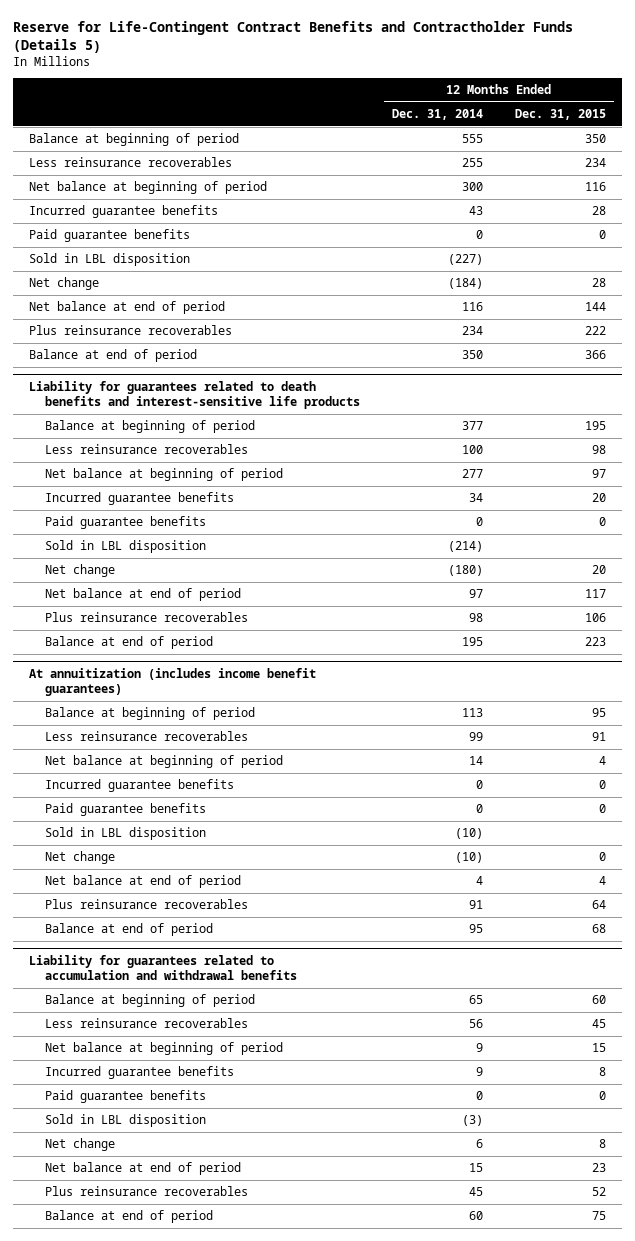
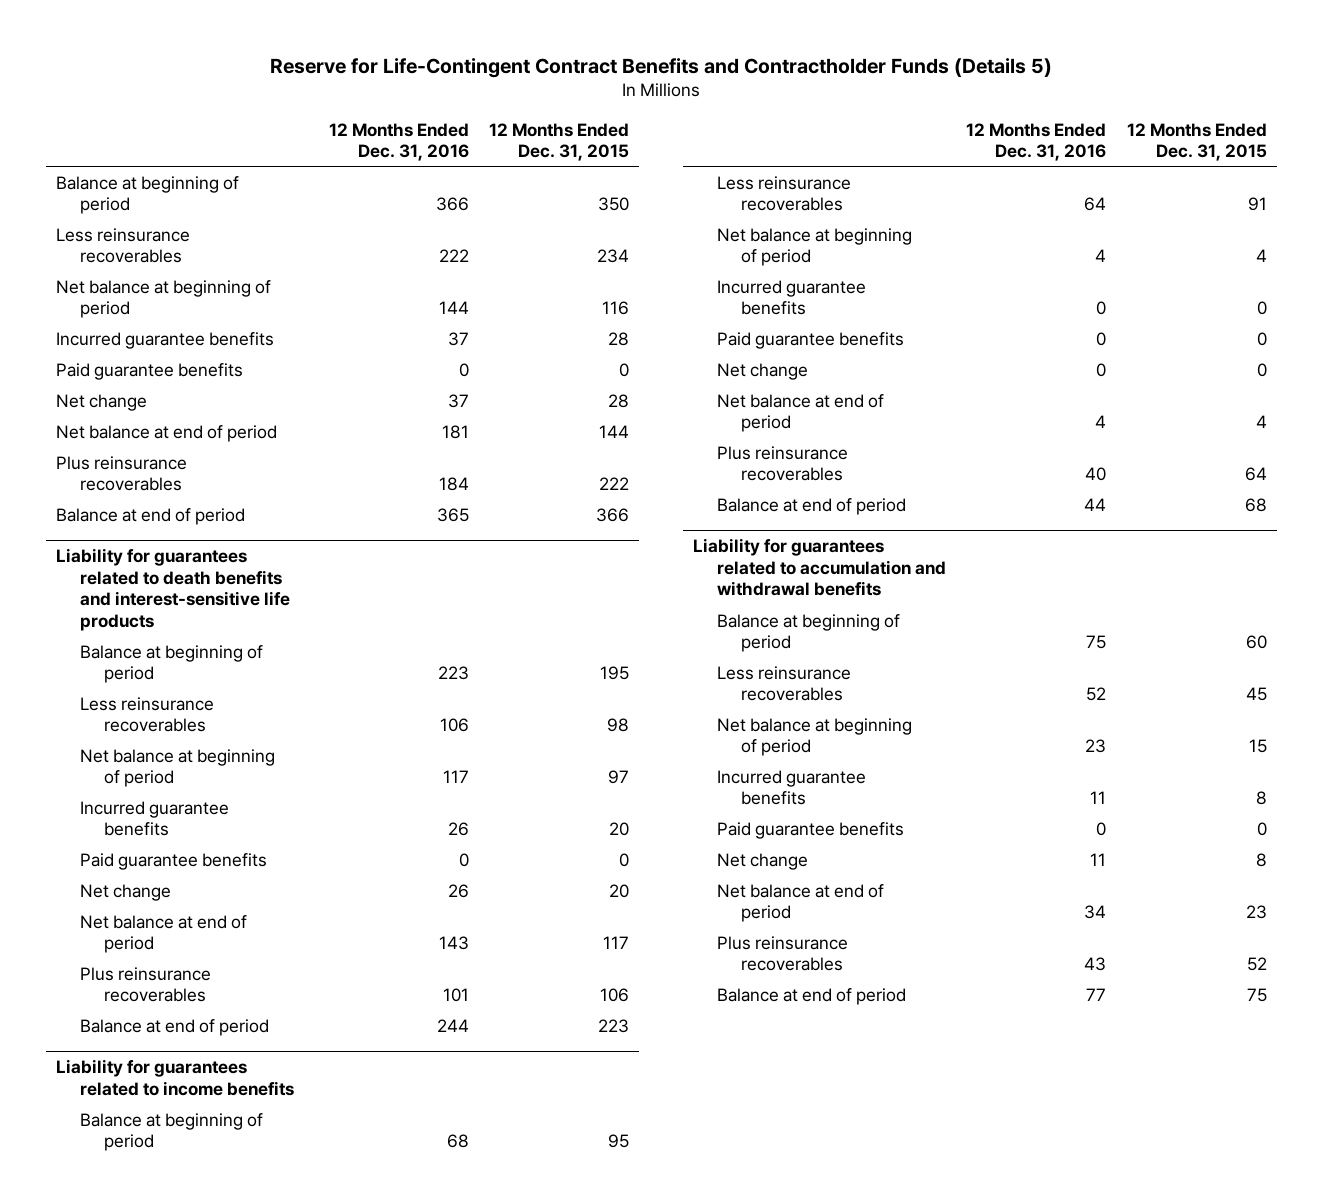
[391,109,483,121] Dec. 31, 2014 -> none
none -> [329,122,470,162] 12 Months Ended Dec. 31, 2016
[29,253,191,267] Sold in LBL disposition -> none
[44,540,206,554] Sold in LBL disposition -> none
[29,667,317,696] At annuitization (includes income benefit guarantees) -> [55,1059,294,1096] Liability for guarantees related to income benefits
[44,827,206,841] Sold in LBL disposition -> none
[44,1114,206,1128] Sold in LBL disposition -> none

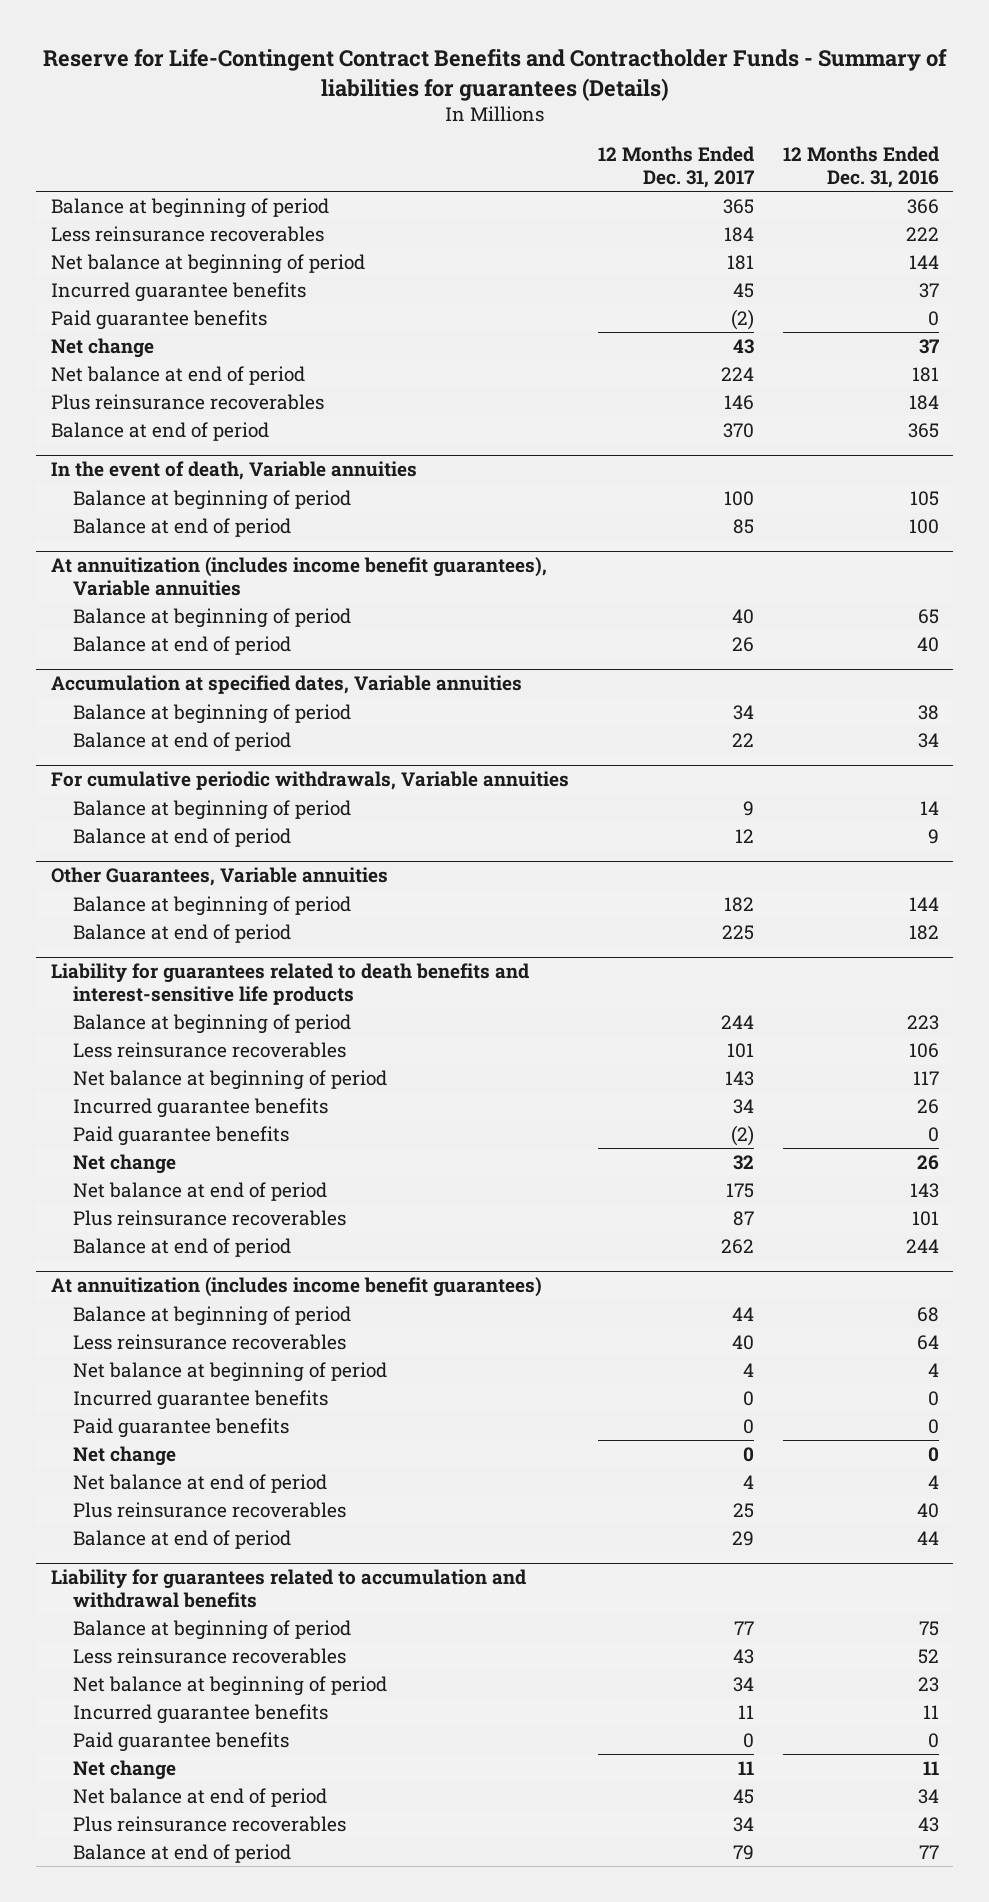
[270,57,1053,78] Reserve for Life-Contingent Contract Benefits and Contractholder Funds (Details 5) -> [42,49,947,101] Reserve for Life-Contingent Contract Benefits and Contractholder Funds - Summary of liabilities for guarantees (Details)
[489,122,630,162] 12 Months Ended Dec. 31, 2015 -> none
none -> [597,146,754,188] 12 Months Ended Dec. 31, 2017
none -> [50,461,417,481] In the event of death, Variable annuities
none -> [73,490,352,511] Balance at beginning of period
none -> [73,518,292,538] Balance at end of period
none -> [50,557,547,596] At annuitization (includes income benefit guarantees), Variable annuities
none -> [73,608,352,629] Balance at beginning of period
none -> [73,636,292,656] Balance at end of period
none -> [50,675,522,695] Accumulation at specified dates, Variable annuities
none -> [73,704,352,725] Balance at beginning of period
none -> [73,732,292,752] Balance at end of period
none -> [50,771,569,791] For cumulative periodic withdrawals, Variable annuities
none -> [73,800,352,821] Balance at beginning of period
none -> [73,828,292,848] Balance at end of period
none -> [50,867,388,887] Other Guarantees, Variable annuities
none -> [73,896,352,917] Balance at beginning of period
none -> [73,924,292,944] Balance at end of period
[55,1059,294,1096] Liability for guarantees related to income benefits -> [50,1277,542,1298] At annuitization (includes income benefit guarantees)

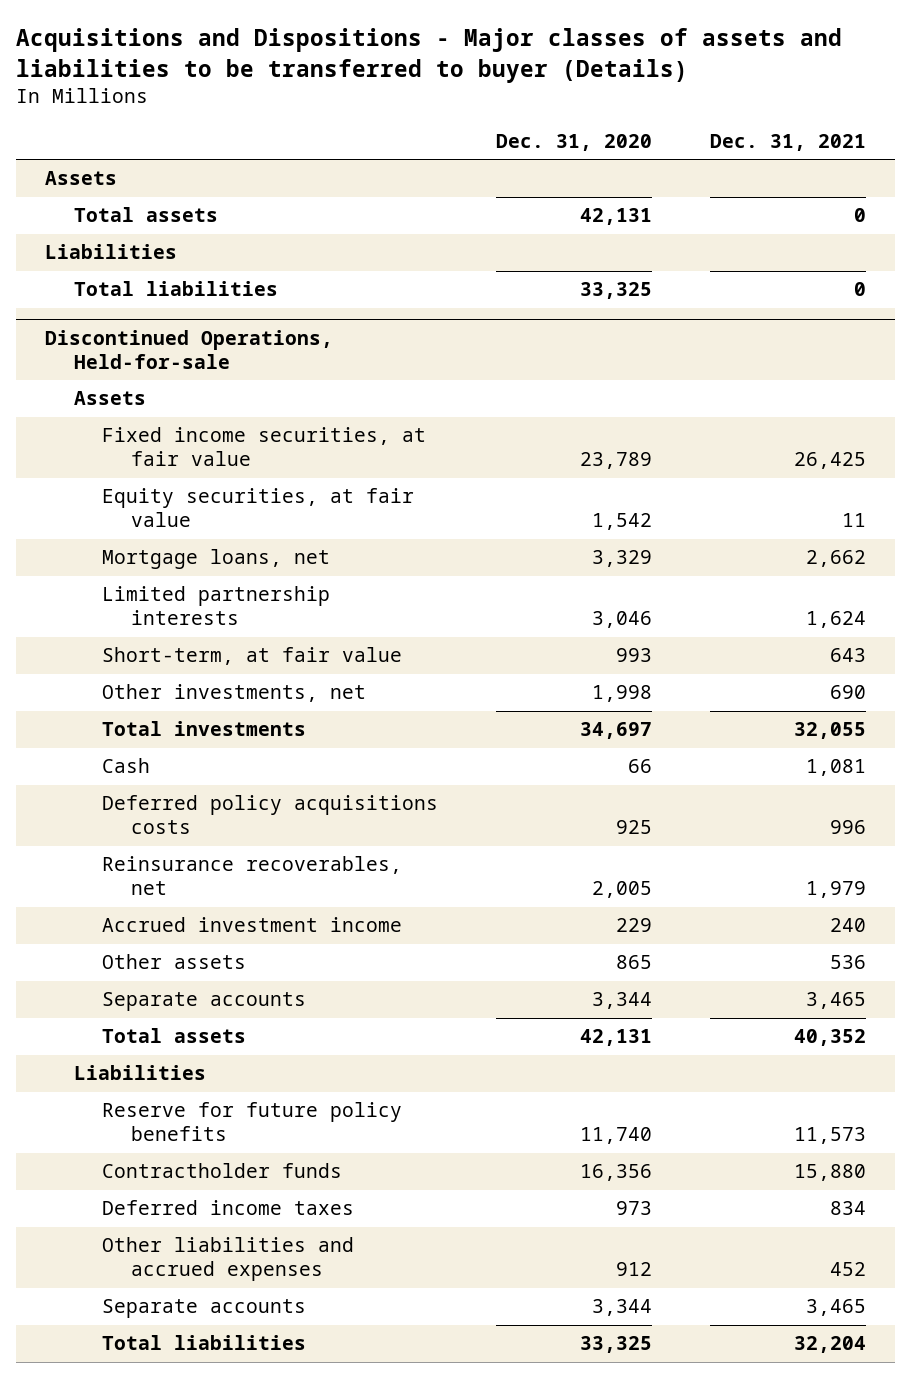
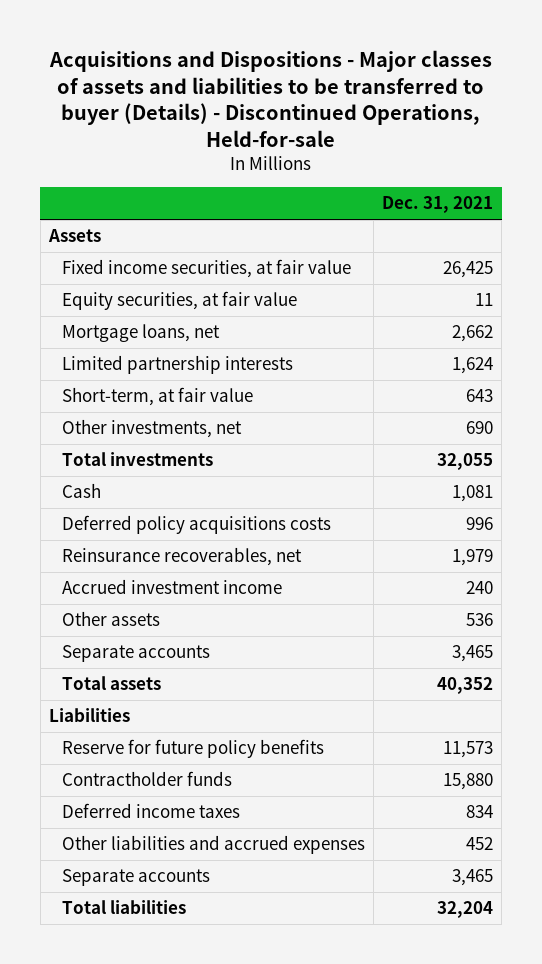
[16,28,843,83] Acquisitions and Dispositions - Major classes of assets and liabilities to be transferred to buyer (Details) -> [49,49,493,147] Acquisitions and Dispositions - Major classes of assets and liabilities to be transferred to buyer (Details) - Discontinued Operations, Held-for-sale
[496,133,653,151] Dec. 31, 2020 -> none
[73,207,218,223] Total assets -> none
[45,244,178,260] Liabilities -> none
[73,281,278,297] Total liabilities -> none
[45,330,334,369] Discontinued Operations, Held-for-sale -> none
[73,391,146,406] Assets -> none

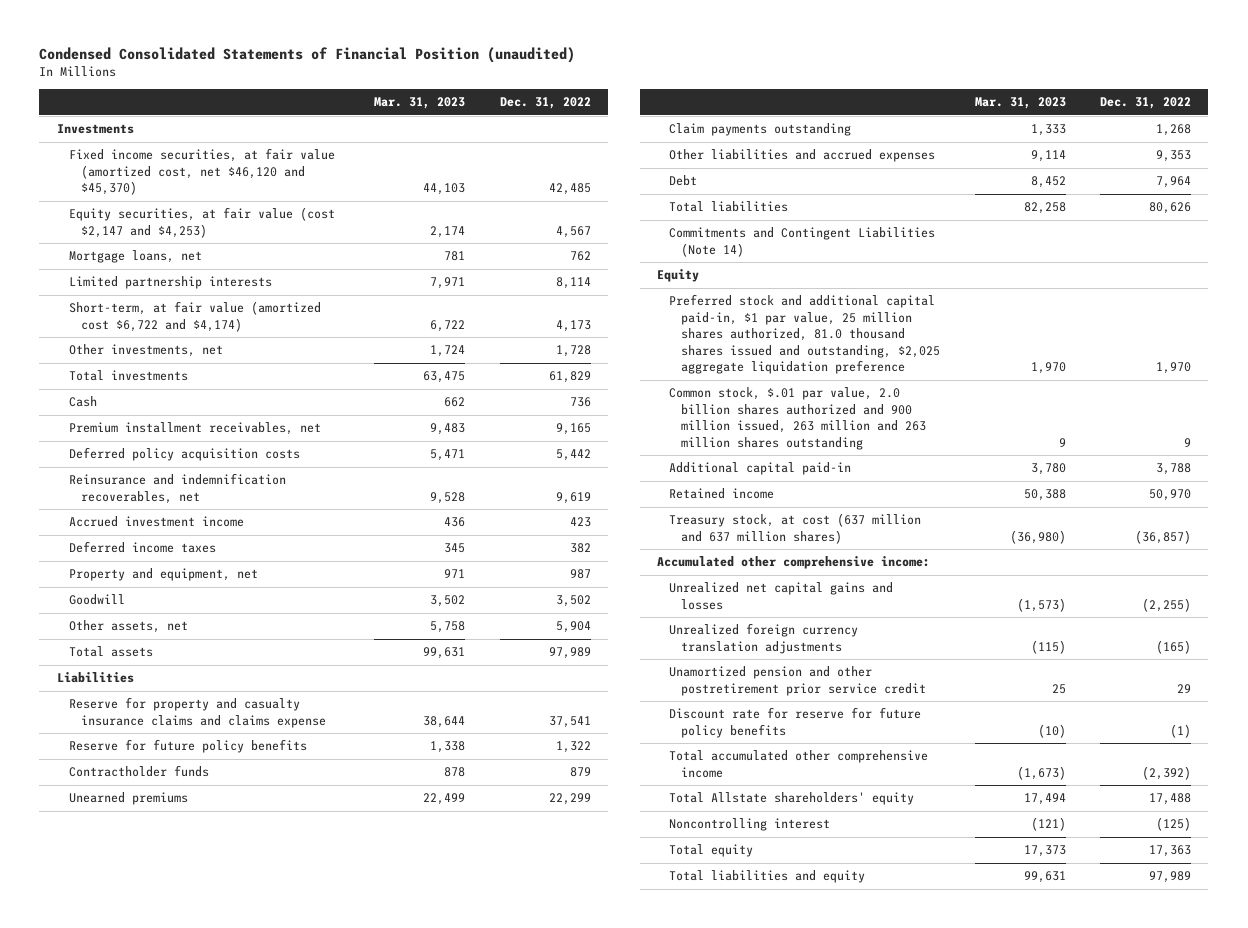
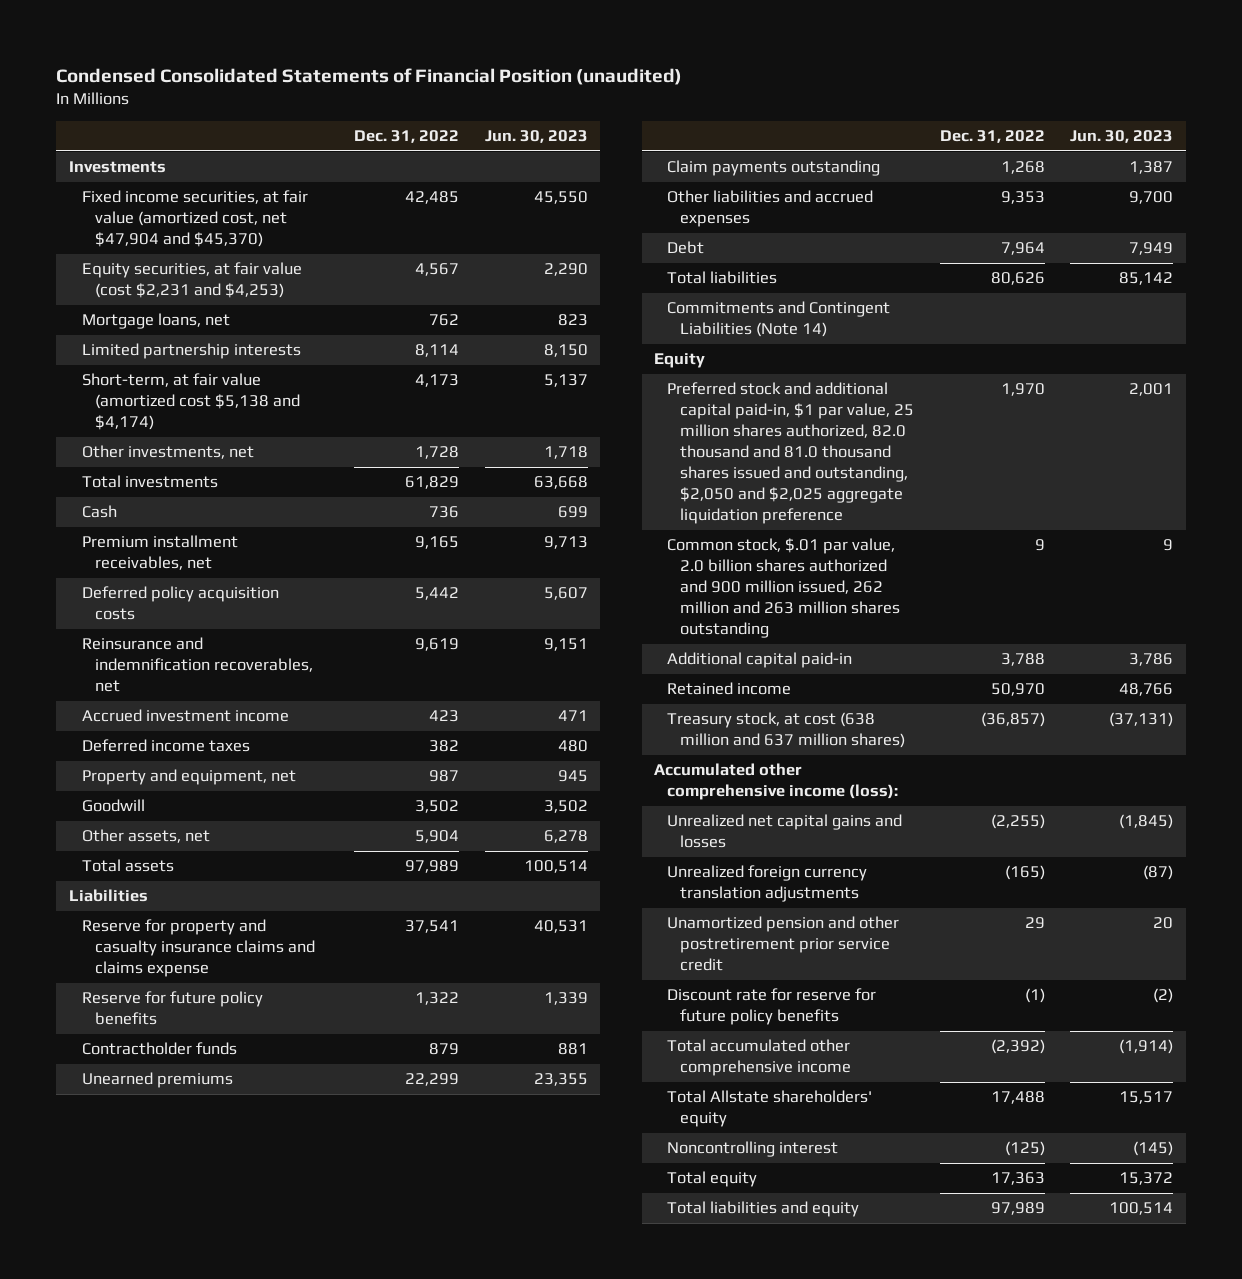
[374,97,466,110] Mar. 31, 2023 -> none
none -> [484,130,588,144] Jun. 30, 2023
[68,148,335,196] Fixed income securities, at fair value (amortized cost, net $46,120 and $45,370) -> [81,190,308,248] Fixed income securities, at fair value (amortized cost, net $47,904 and $45,370)
[68,207,335,238] Equity securities, at fair value (cost $2,147 and $4,253) -> [81,262,302,299] Equity securities, at fair value (cost $2,231 and $4,253)
[68,301,321,332] Short-term, at fair value (amortized cost $6,722 and $4,174) -> [81,373,300,431] Short-term, at fair value (amortized cost $5,138 and $4,174)
[669,294,941,374] Preferred stock and additional capital paid-in, $1 par value, 25 million shares authorized, 81.0 thousand shares issued and outstanding, $2,025 aggregate liquidation preference -> [667,382,915,525] Preferred stock and additional capital paid-in, $1 par value, 25 million shares authorized, 82.0 thousand and 81.0 thousand shares issued and outstanding, $2,050 and $2,025 aggregate liquidation preference
[669,387,927,450] Common stock, $.01 par value, 2.0 billion shares authorized and 900 million issued, 263 million and 263 million shares outstanding -> [667,538,901,639] Common stock, $.01 par value, 2.0 billion shares authorized and 900 million issued, 262 million and 263 million shares outstanding
[669,513,922,544] Treasury stock, at cost (637 million and 637 million shares) -> [667,712,906,749] Treasury stock, at cost (638 million and 637 million shares)
[657,556,931,570] Accumulated other comprehensive income: -> [654,763,899,801] Accumulated other comprehensive income (loss):

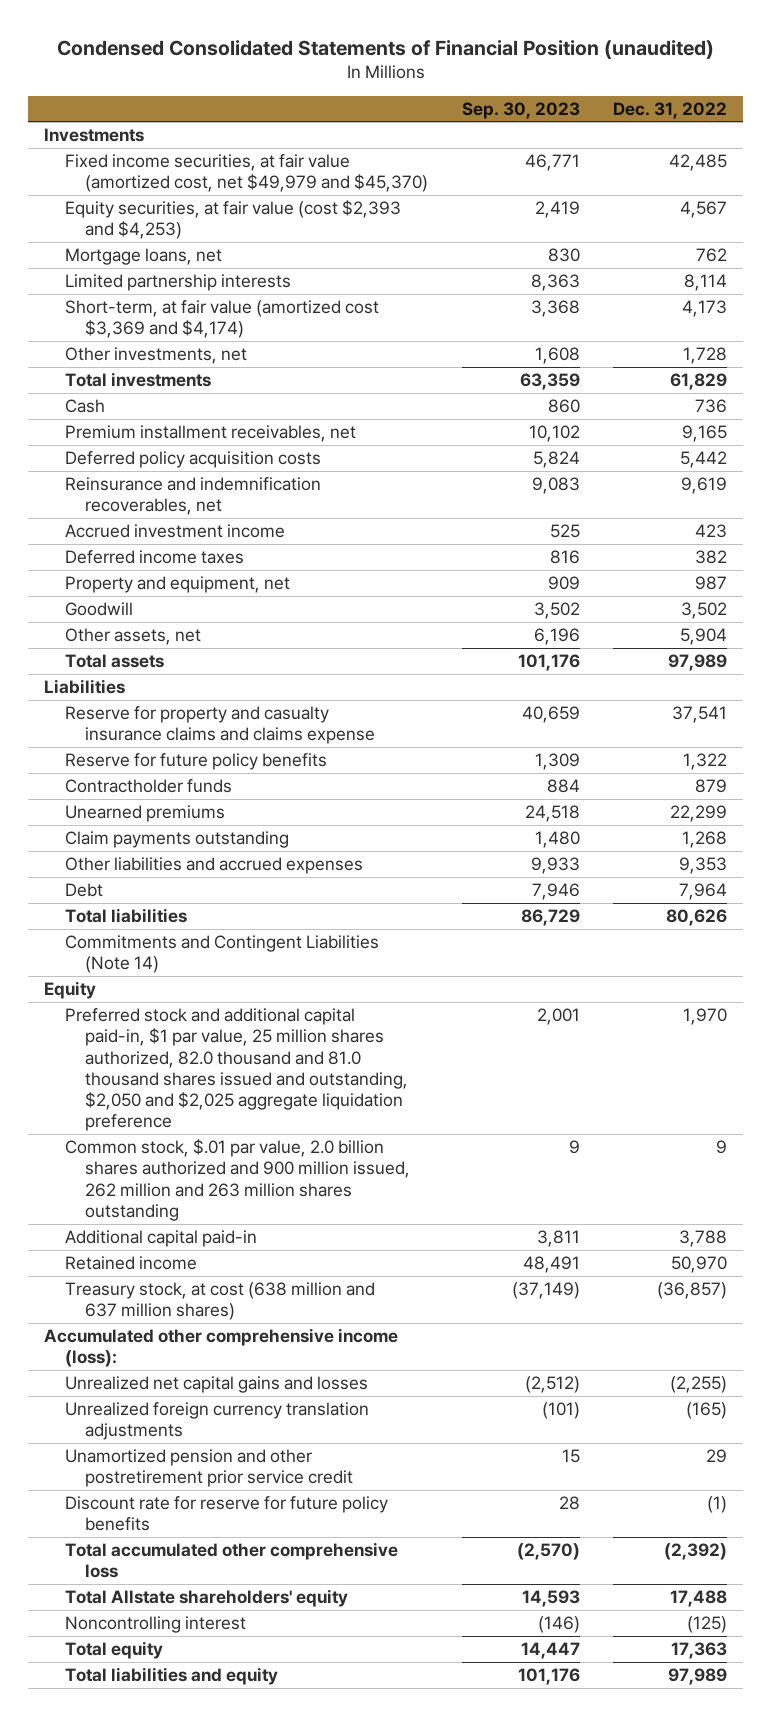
[484,130,588,144] Jun. 30, 2023 -> none
none -> [461,101,580,119] Sep. 30, 2023
[81,190,308,248] Fixed income securities, at fair value (amortized cost, net $47,904 and $45,370) -> [64,153,429,193] Fixed income securities, at fair value (amortized cost, net $49,979 and $45,370)
[81,262,302,299] Equity securities, at fair value (cost $2,231 and $4,253) -> [64,199,401,240] Equity securities, at fair value (cost $2,393 and $4,253)
[81,373,300,431] Short-term, at fair value (amortized cost $5,138 and $4,174) -> [64,299,379,339] Short-term, at fair value (amortized cost $3,369 and $4,174)
[667,1039,852,1077] Total accumulated other comprehensive income -> [64,1541,398,1579] Total accumulated other comprehensive loss

